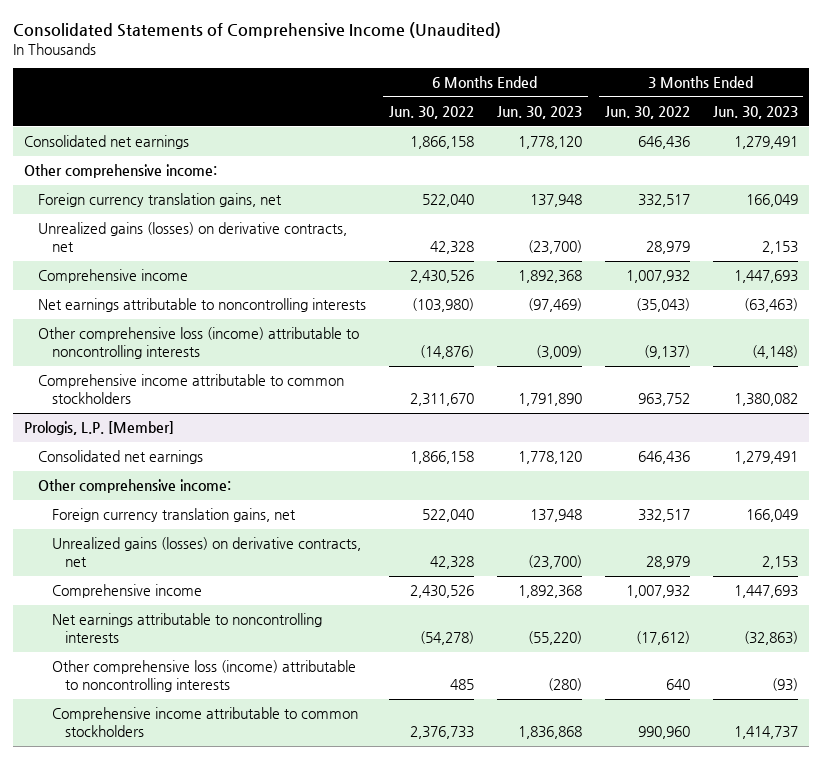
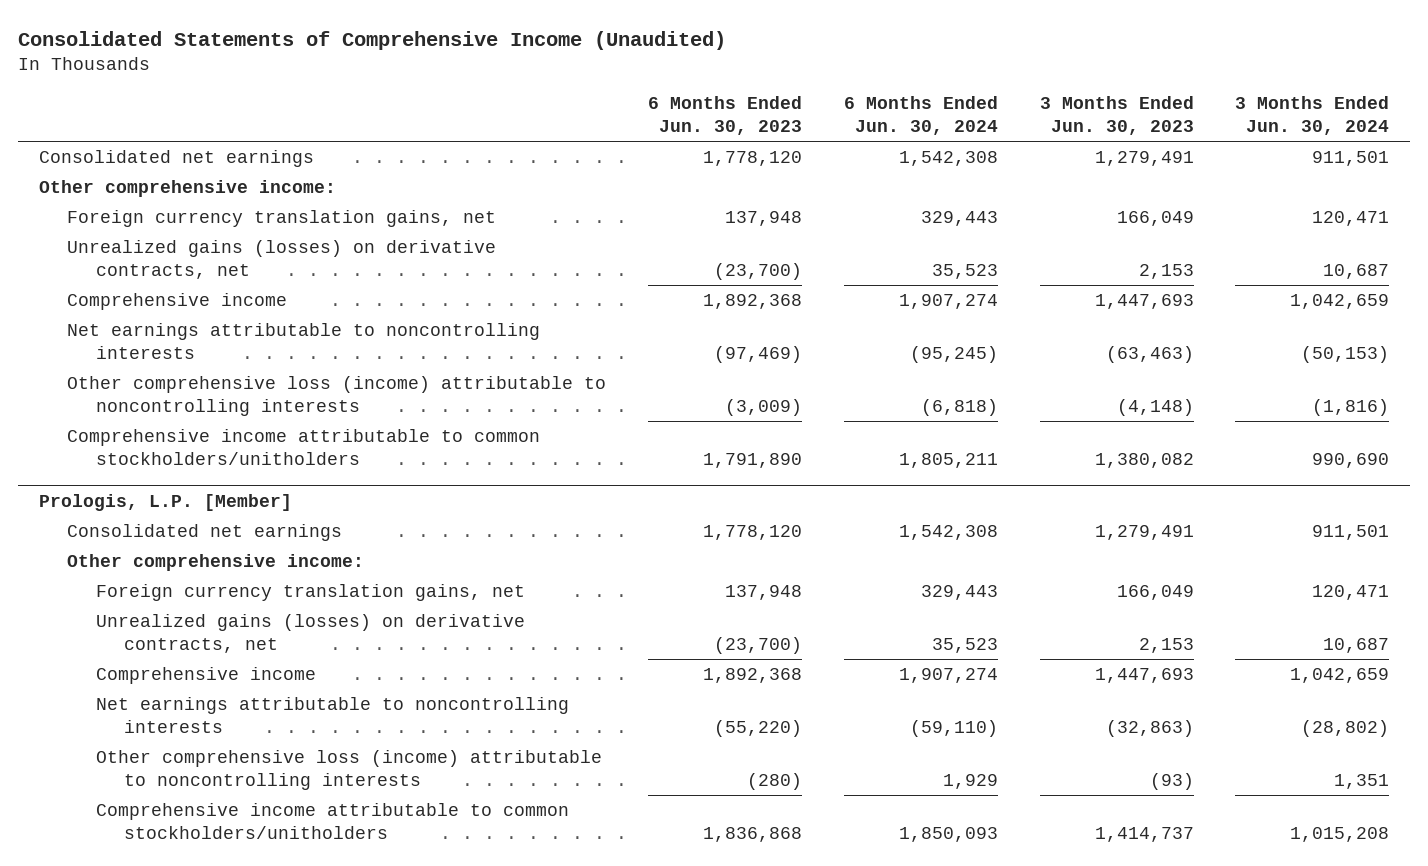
[389,106,475,120] Jun. 30, 2022 -> none
[604,106,690,120] Jun. 30, 2022 -> none
none -> [843,95,998,135] 6 Months Ended Jun. 30, 2024
none -> [1235,95,1390,135] 3 Months Ended Jun. 30, 2024
[38,374,345,405] Comprehensive income attributable to common stockholders -> [67,429,541,466] Comprehensive income attributable to common stockholders/unitholders
[51,707,358,738] Comprehensive income attributable to common stockholders -> [95,803,569,840] Comprehensive income attributable to common stockholders/unitholders

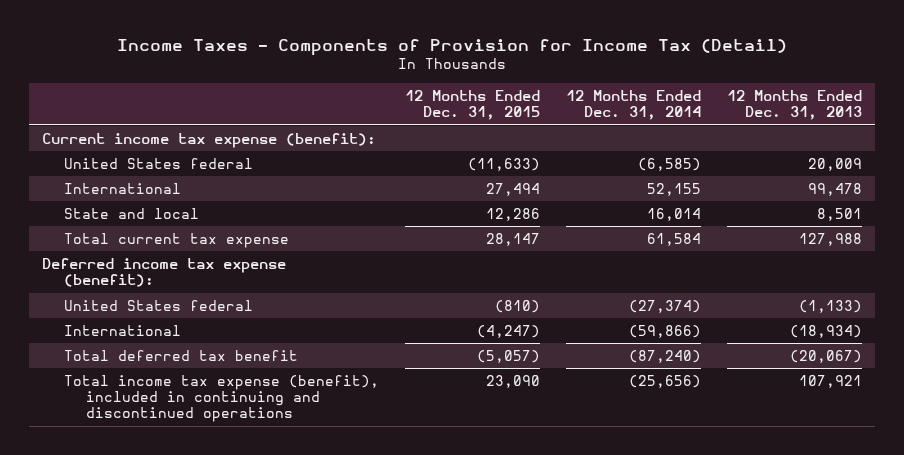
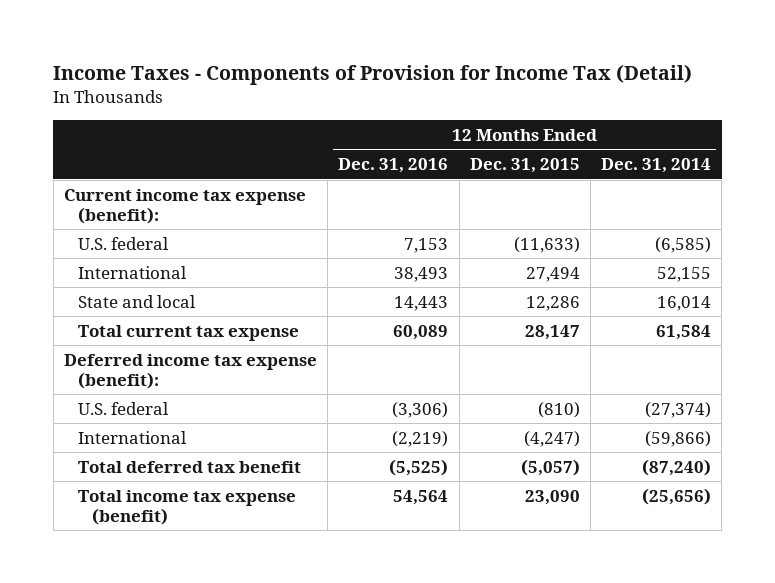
[726,90,862,121] 12 Months Ended Dec. 31, 2013 -> none
none -> [338,157,449,173] Dec. 31, 2016
[63,157,253,169] United States federal -> [78,236,170,250] U.S. federal
[63,299,253,311] United States federal -> [78,401,170,415] U.S. federal
[63,374,379,423] Total income tax expense (benefit), included in continuing and discontinued operations -> [78,489,297,525] Total income tax expense (benefit)

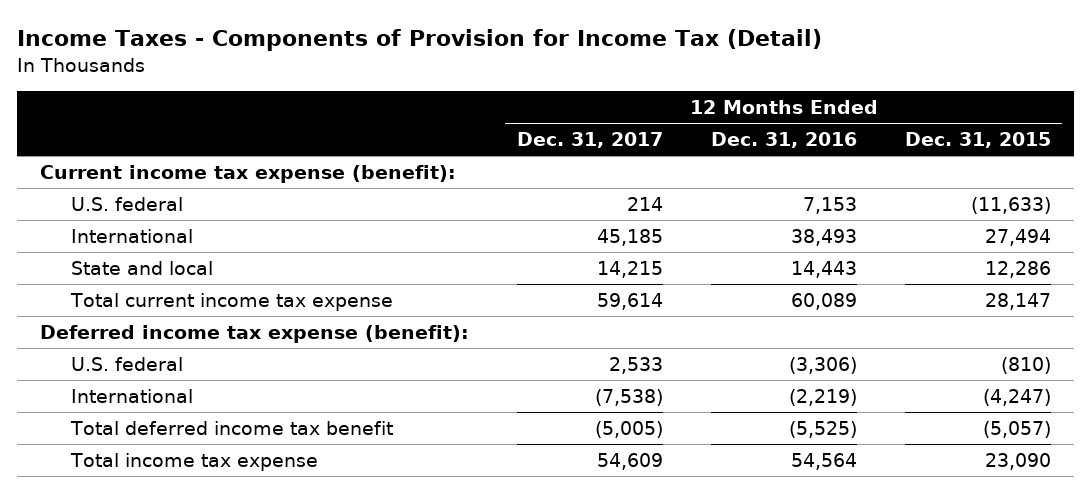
[601,157,712,173] Dec. 31, 2014 -> none
none -> [517,132,664,149] Dec. 31, 2017
[78,324,300,341] Total current tax expense -> [69,293,393,312] Total current income tax expense
[78,460,302,473] Total deferred tax benefit -> [69,421,393,436] Total deferred income tax benefit
[78,489,297,525] Total income tax expense (benefit) -> [69,453,318,472] Total income tax expense

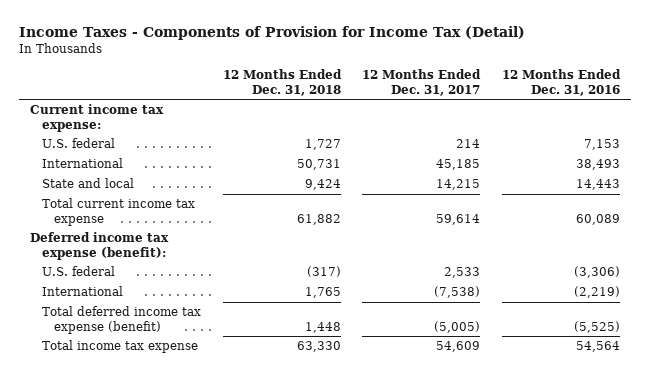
[904,132,1051,149] Dec. 31, 2015 -> none
none -> [222,69,342,96] 12 Months Ended Dec. 31, 2018
[40,165,457,184] Current income tax expense (benefit): -> [29,104,164,132] Current income tax expense:
[69,421,393,436] Total deferred income tax benefit -> [42,306,202,334] Total deferred income tax expense (benefit)

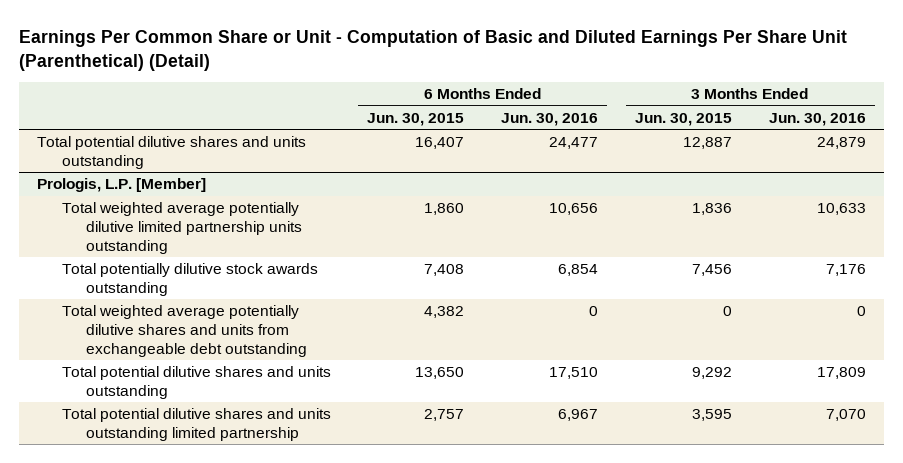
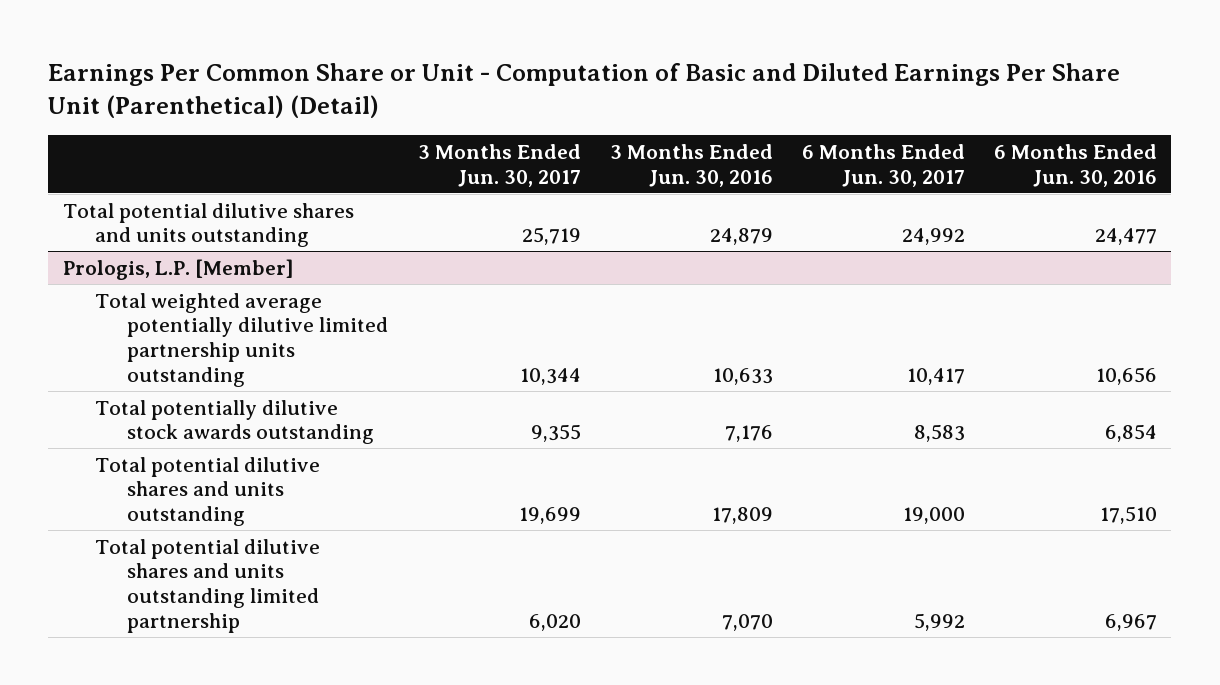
[367,112,465,126] Jun. 30, 2015 -> none
[635,112,733,126] Jun. 30, 2015 -> none
none -> [417,143,581,187] 3 Months Ended Jun. 30, 2017
none -> [801,143,965,187] 6 Months Ended Jun. 30, 2017
[61,305,308,357] Total weighted average potentially dilutive shares and units from exchangeable debt outstanding -> none

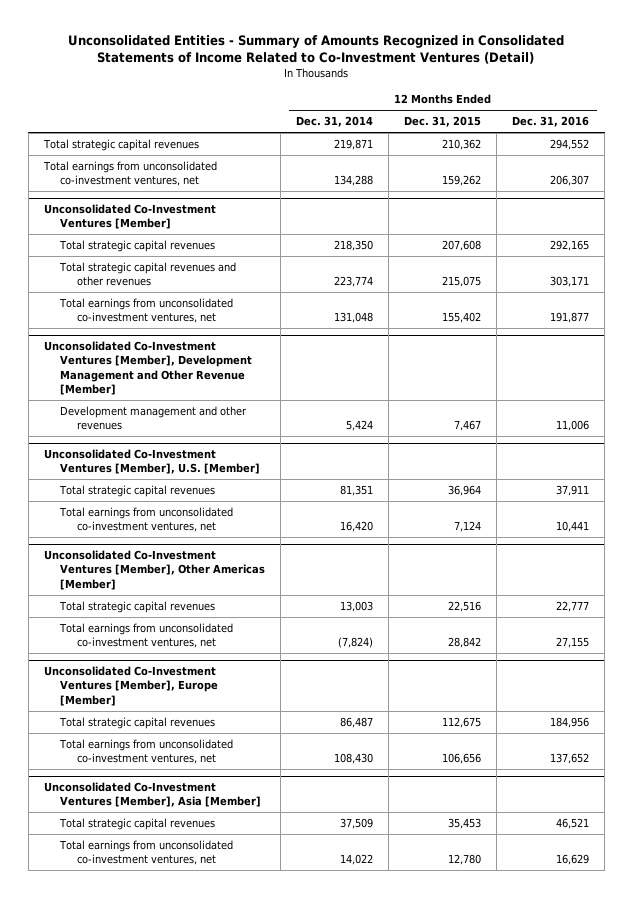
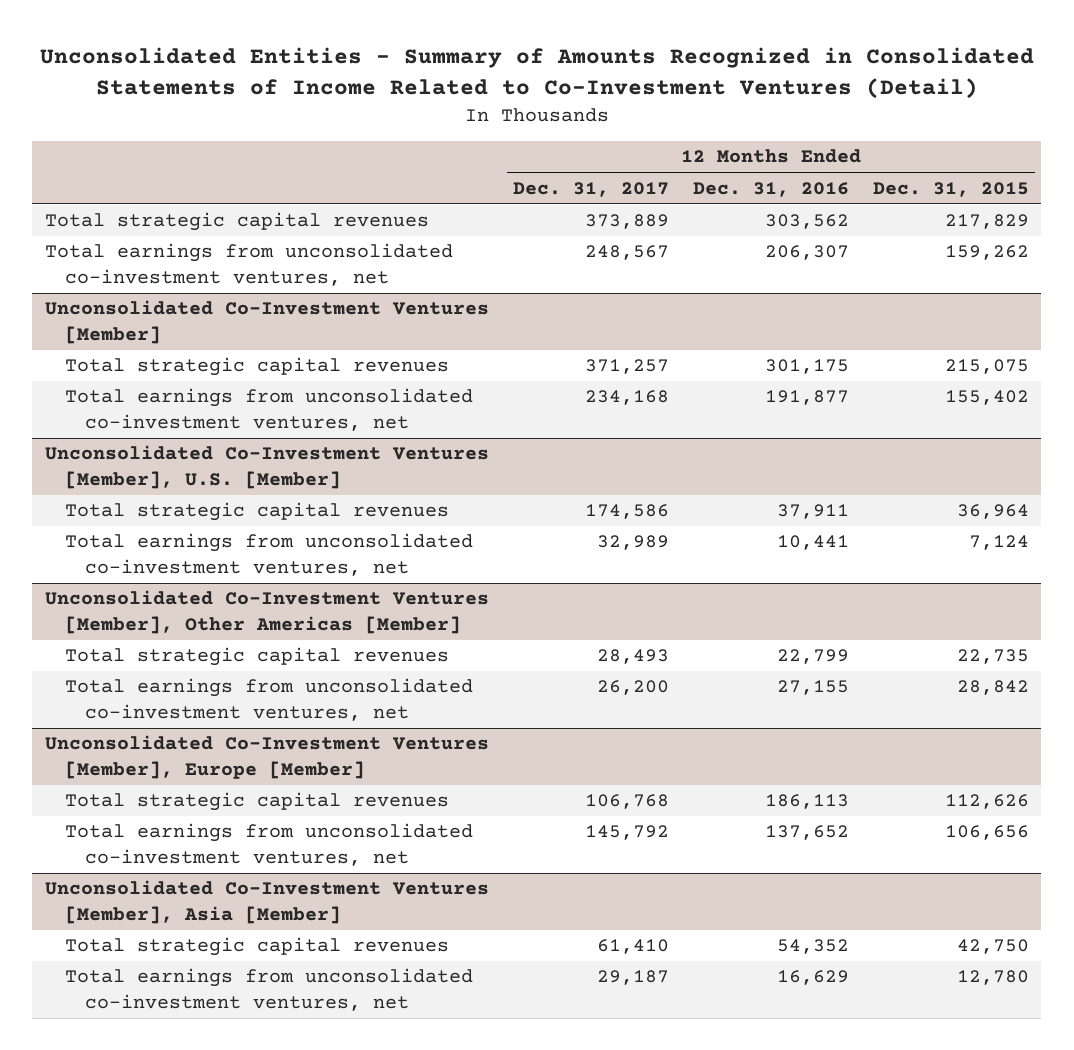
[296,116,374,128] Dec. 31, 2014 -> none
none -> [512,181,669,197] Dec. 31, 2017
[442,138,482,150] 210,362 -> [945,214,1030,230] 217,829
[550,138,590,150] 294,552 -> [764,214,849,230] 303,562
[59,261,237,287] Total strategic capital revenues and other revenues -> none
[442,239,482,251] 207,608 -> [945,359,1030,375] 215,075
[550,239,590,251] 292,165 -> [764,359,849,375] 301,175
[43,341,253,395] Unconsolidated Co-Investment Ventures [Member], Development Management and Other Revenue [Member] -> none
[60,405,248,431] Development management and other revenues -> none
[448,600,482,612] 22,516 -> [957,649,1030,665] 22,735
[556,600,590,612] 22,777 -> [776,649,849,665] 22,799
[442,716,482,728] 112,675 -> [945,794,1030,810] 112,626
[550,716,590,728] 184,956 -> [764,794,849,810] 186,113
[448,817,482,829] 35,453 -> [957,939,1030,955] 42,750
[556,817,590,829] 46,521 -> [776,939,849,955] 54,352

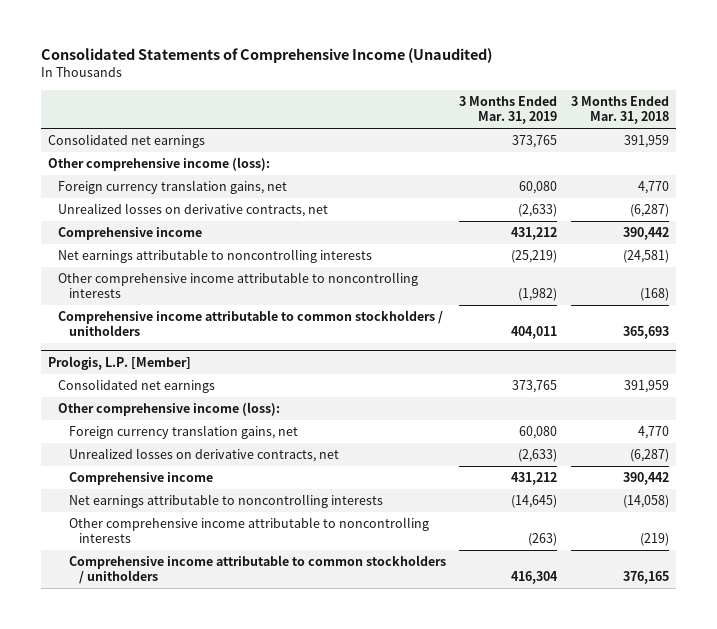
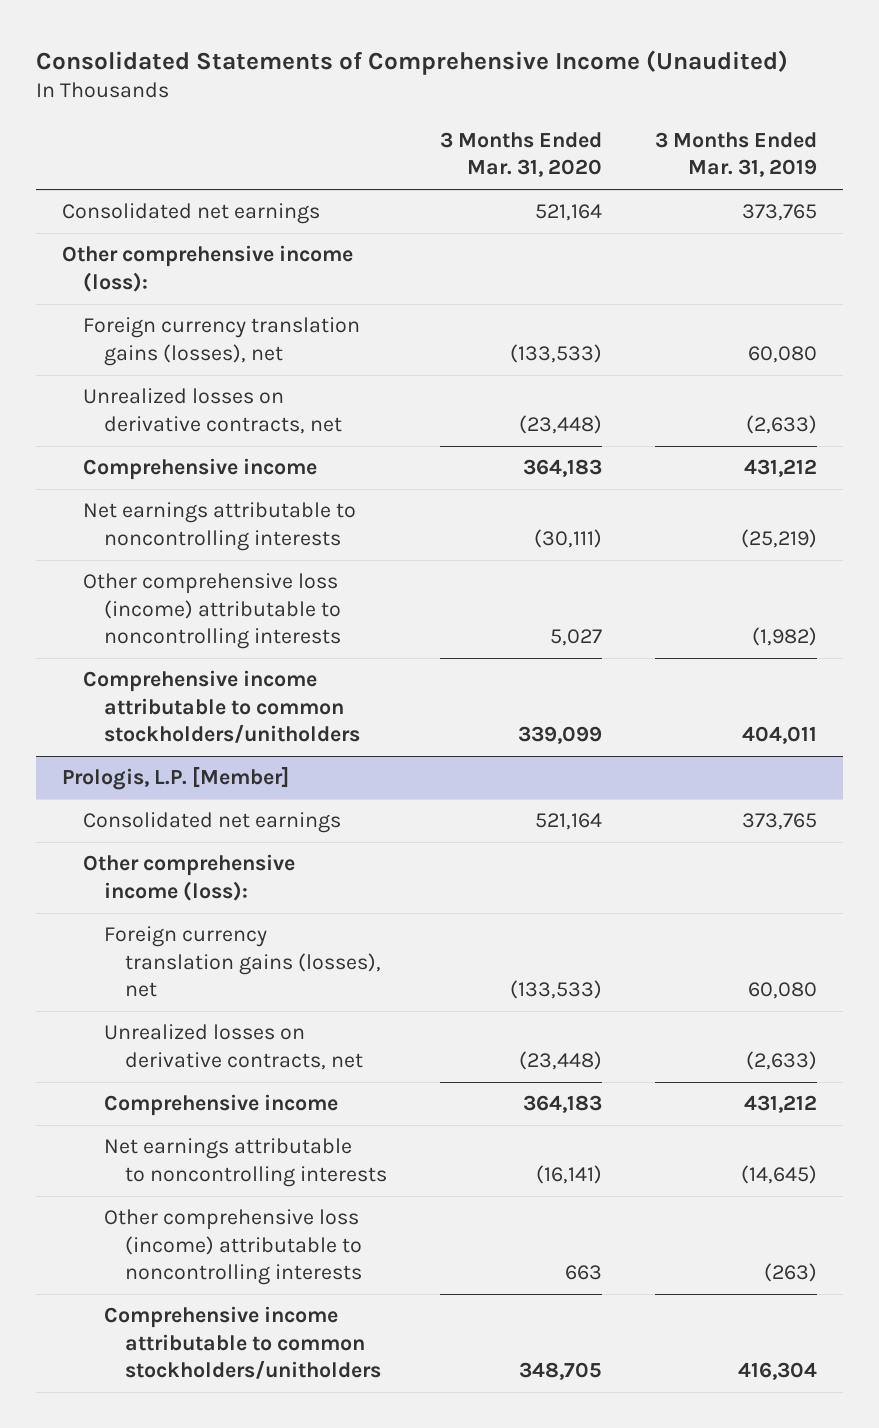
[571,96,670,125] 3 Months Ended Mar. 31, 2018 -> none
none -> [439,132,602,178] 3 Months Ended Mar. 31, 2020
[58,180,288,195] Foreign currency translation gains, net -> [83,317,361,366] Foreign currency translation gains (losses), net
[58,272,419,299] Other comprehensive income attributable to noncontrolling interests -> [83,573,342,649] Other comprehensive loss (income) attributable to noncontrolling interests
[58,310,444,337] Comprehensive income attributable to common stockholders / unitholders -> [83,670,361,743] Comprehensive income attributable to common stockholders/unitholders
[68,425,298,440] Foreign currency translation gains, net -> [104,926,382,997] Foreign currency translation gains (losses), net
[68,517,429,544] Other comprehensive income attributable to noncontrolling interests -> [104,1209,363,1285] Other comprehensive loss (income) attributable to noncontrolling interests
[68,555,446,585] Comprehensive income attributable to common stockholders / unitholders -> [104,1306,382,1379] Comprehensive income attributable to common stockholders/unitholders

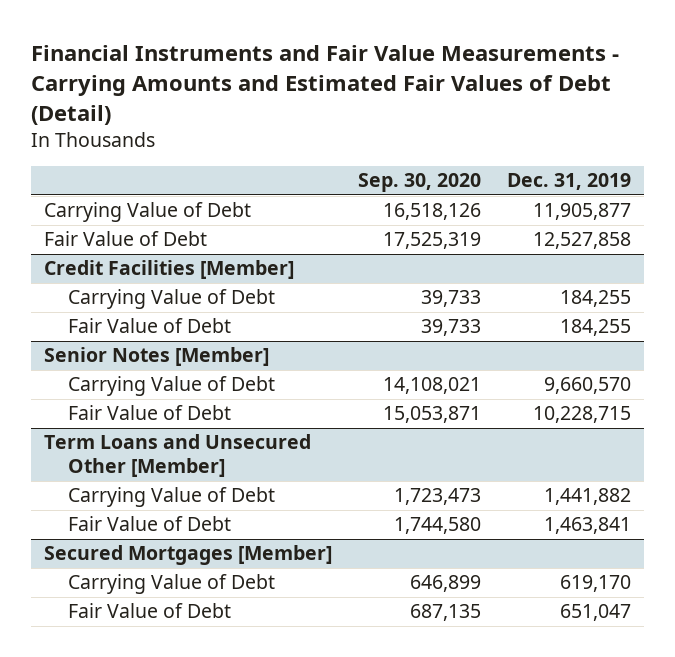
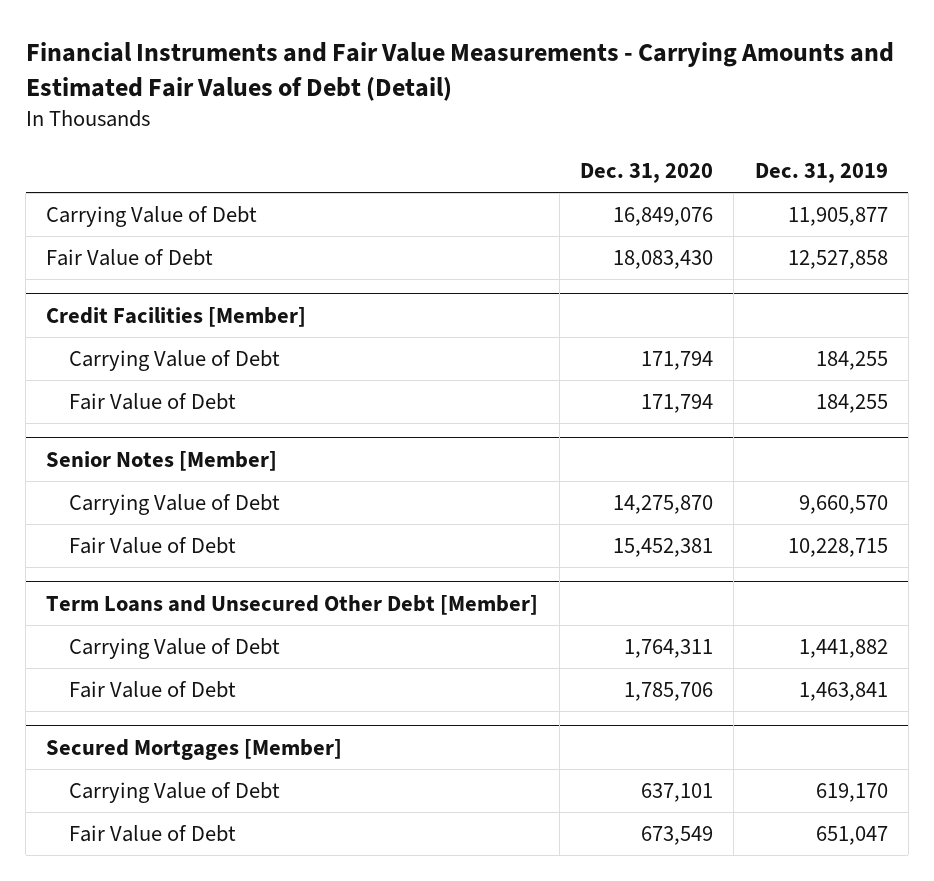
[358,173,482,193] Sep. 30, 2020 -> none
none -> [579,162,713,183] Dec. 31, 2020
[44,434,312,478] Term Loans and Unsecured Other [Member] -> [46,594,539,615] Term Loans and Unsecured Other Debt [Member]

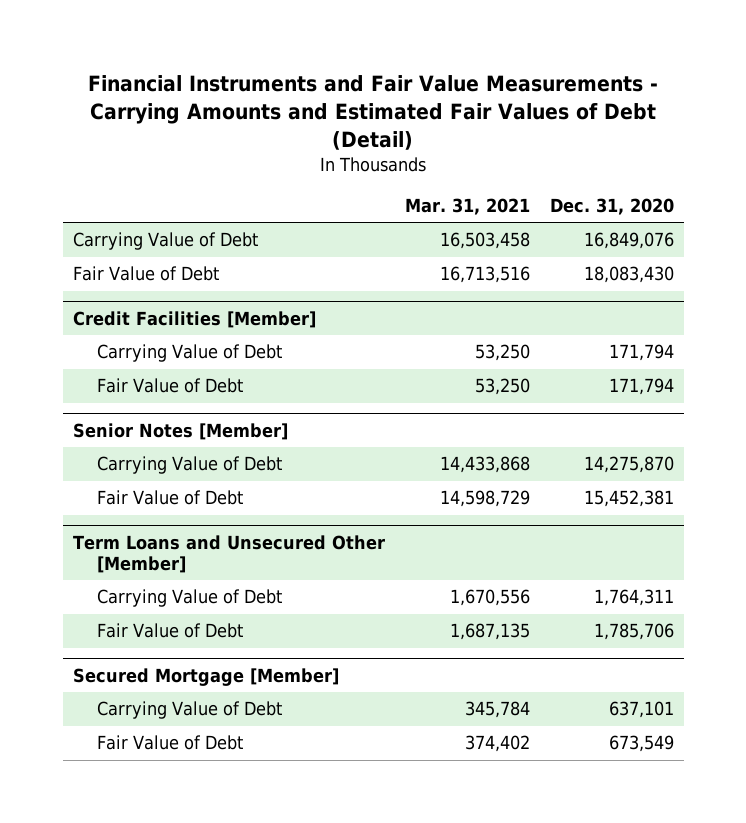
[754,162,888,183] Dec. 31, 2019 -> none
none -> [404,198,530,216] Mar. 31, 2021
[46,594,539,615] Term Loans and Unsecured Other Debt [Member] -> [72,534,385,574] Term Loans and Unsecured Other [Member]
[46,738,343,760] Secured Mortgages [Member] -> [72,667,339,686] Secured Mortgage [Member]

